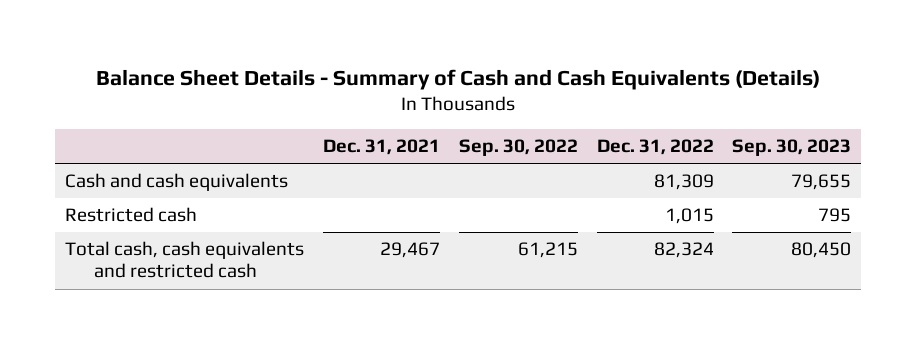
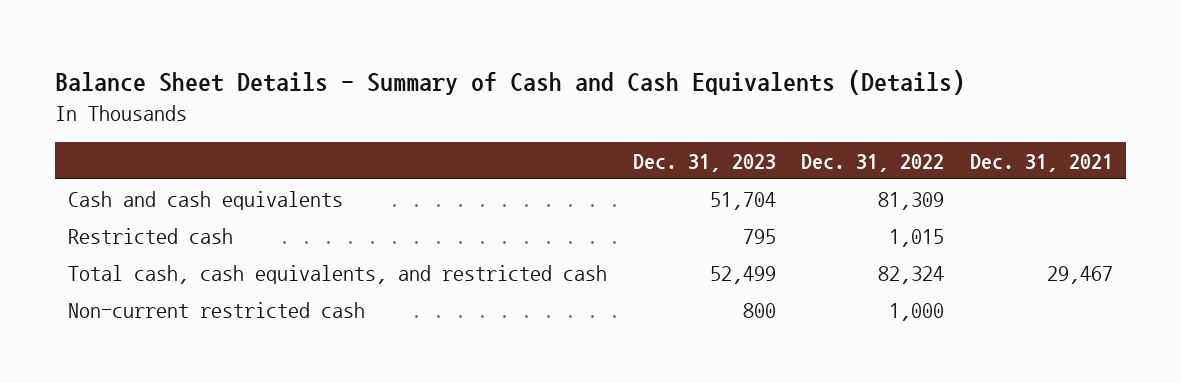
[458,139,578,157] Sep. 30, 2022 -> none
[732,139,852,157] Sep. 30, 2023 -> none
none -> [632,153,776,172] Dec. 31, 2023
[64,241,304,279] Total cash, cash equivalents and restricted cash -> [68,264,608,284] Total cash, cash equivalents, and restricted cash
none -> [68,301,366,318] Non-current restricted cash

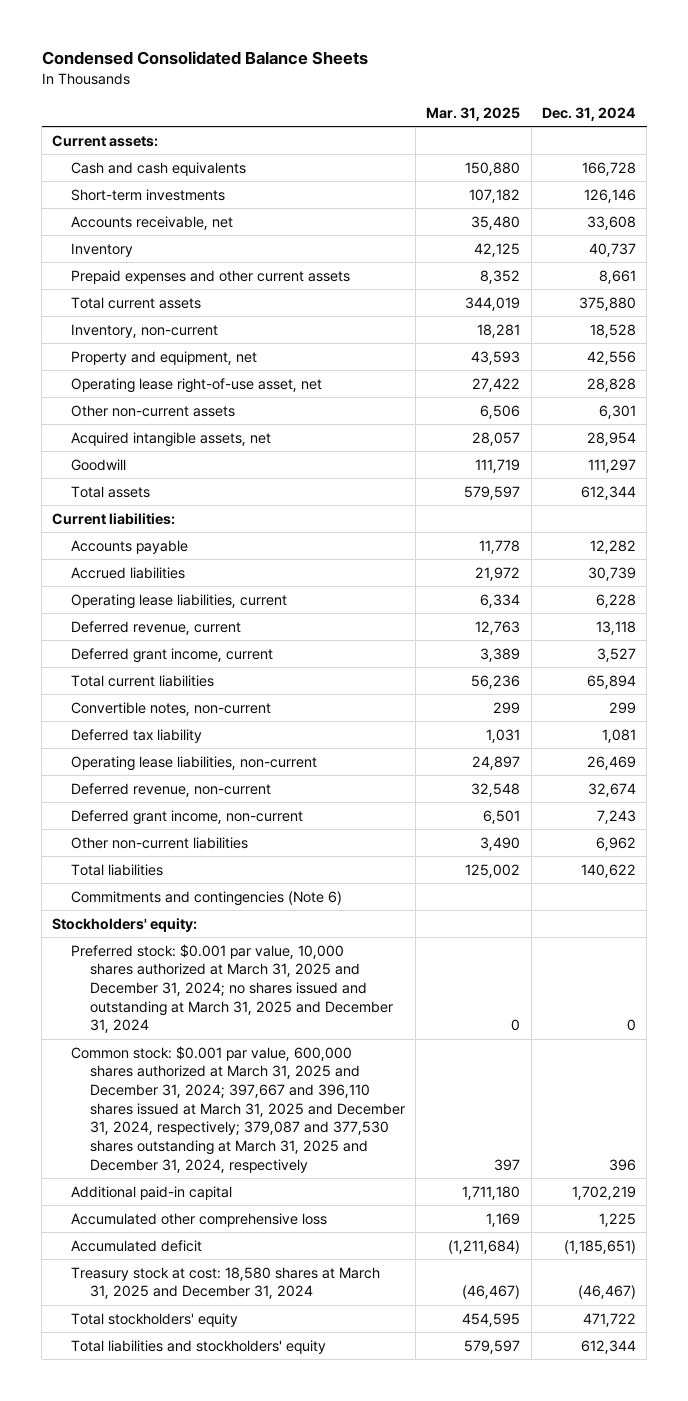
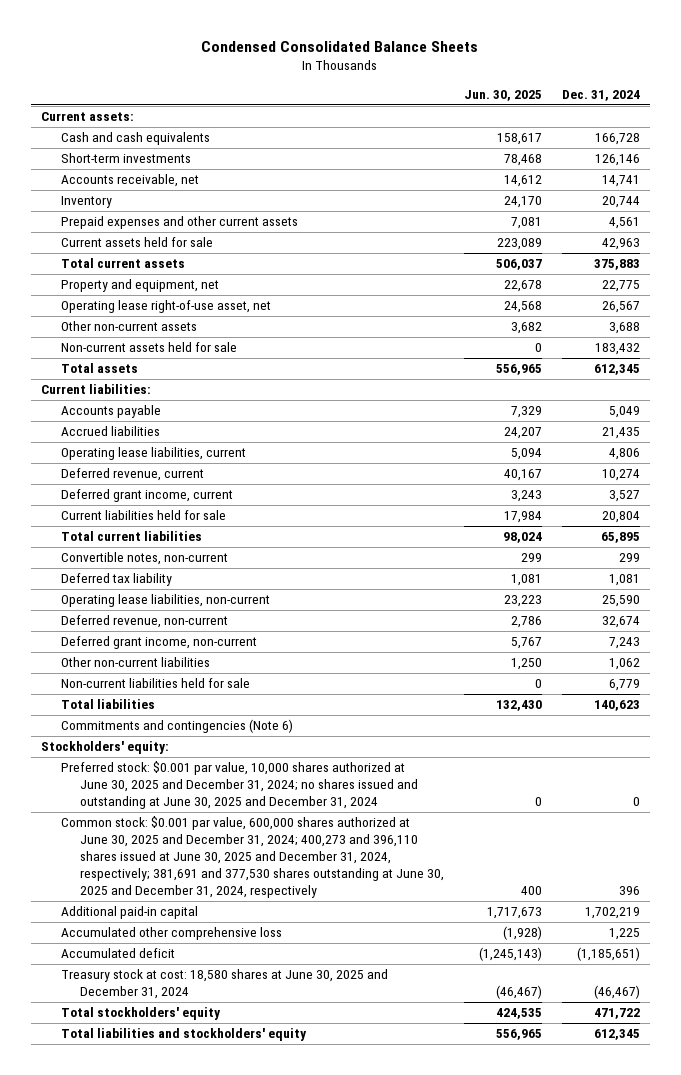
[426,106,521,121] Mar. 31, 2025 -> none
none -> [463,89,542,101] Jun. 30, 2025
[71,323,219,338] Inventory, non-current -> none
[71,431,272,447] Acquired intangible assets, net -> none
[71,458,127,471] Goodwill -> none
[586,215,636,230] 33,608 -> [601,175,640,188] 14,741
[588,242,636,257] 40,737 -> [601,196,640,209] 20,744
[598,269,636,284] 8,661 -> [608,217,640,230] 4,561
none -> [60,237,213,248] Current assets held for sale
[578,296,636,311] 375,880 -> [593,259,640,271] 375,883
[586,350,636,365] 42,556 -> [601,280,640,293] 22,775
[586,377,636,392] 28,828 -> [601,301,640,314] 26,567
[598,404,636,419] 6,301 -> [608,322,640,335] 3,688
none -> [60,342,237,353] Non-current assets held for sale
[580,485,636,500] 612,344 -> [593,364,640,376] 612,345
[589,539,636,554] 12,282 -> [608,406,640,419] 5,049
[587,566,636,581] 30,739 -> [601,427,640,440] 21,435
[595,593,636,608] 6,228 -> [608,448,640,461] 4,806
[595,620,636,635] 13,118 -> [601,469,640,482] 10,274
none -> [60,510,226,521] Current liabilities held for sale
[586,674,636,689] 65,894 -> [600,532,640,544] 65,895
[586,755,636,770] 26,469 -> [601,595,640,608] 25,590
[595,836,636,851] 6,962 -> [608,658,640,671] 1,062
none -> [60,678,250,689] Non-current liabilities held for sale
[580,863,636,878] 140,622 -> [593,700,640,712] 140,623
[71,943,393,1034] Preferred stock: $0.001 par value, 10,000 shares authorized at March 31, 2025 and December 31, 2024; no shares issued and outstanding at March 31, 2025 and December 31, 2024 -> [60,761,419,810] Preferred stock: $0.001 par value, 10,000 shares authorized at June 30, 2025 and December 31, 2024; no shares issued and outstanding at June 30, 2025 and December 31, 2024
[71,1045,405,1173] Common stock: $0.001 par value, 600,000 shares authorized at March 31, 2025 and December 31, 2024; 397,667 and 396,110 shares issued at March 31, 2025 and December 31, 2024, respectively; 379,087 and 377,530 shares outstanding at March 31, 2025 and December 31, 2024, respectively -> [60,816,445,898] Common stock: $0.001 par value, 600,000 shares authorized at June 30, 2025 and December 31, 2024; 400,273 and 396,110 shares issued at June 30, 2025 and December 31, 2024, respectively; 381,691 and 377,530 shares outstanding at June 30, 2025 and December 31, 2024, respectively
[71,1266,381,1300] Treasury stock at cost: 18,580 shares at March 31, 2025 and December 31, 2024 -> [60,969,388,1000] Treasury stock at cost: 18,580 shares at June 30, 2025 and December 31, 2024
[580,1339,636,1354] 612,344 -> [593,1029,640,1041] 612,345

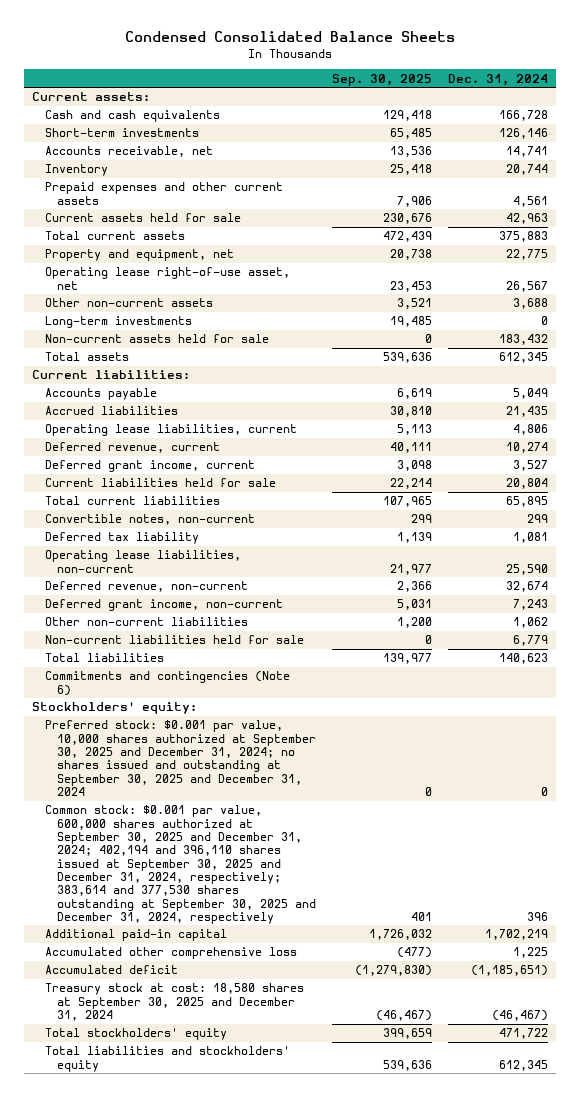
[463,89,542,101] Jun. 30, 2025 -> none
none -> [332,73,433,86] Sep. 30, 2025
none -> [44,316,192,329] Long-term investments
[60,761,419,810] Preferred stock: $0.001 par value, 10,000 shares authorized at June 30, 2025 and December 31, 2024; no shares issued and outstanding at June 30, 2025 and December 31, 2024 -> [44,720,316,796] Preferred stock: $0.001 par value, 10,000 shares authorized at September 30, 2025 and December 31, 2024; no shares issued and outstanding at September 30, 2025 and December 31, 2024
[60,816,445,898] Common stock: $0.001 par value, 600,000 shares authorized at June 30, 2025 and December 31, 2024; 400,273 and 396,110 shares issued at June 30, 2025 and December 31, 2024, respectively; 381,691 and 377,530 shares outstanding at June 30, 2025 and December 31, 2024, respectively -> [44,805,316,924] Common stock: $0.001 par value, 600,000 shares authorized at September 30, 2025 and December 31, 2024; 402,194 and 396,110 shares issued at September 30, 2025 and December 31, 2024, respectively; 383,614 and 377,530 shares outstanding at September 30, 2025 and December 31, 2024, respectively
[60,969,388,1000] Treasury stock at cost: 18,580 shares at June 30, 2025 and December 31, 2024 -> [44,983,304,1022] Treasury stock at cost: 18,580 shares at September 30, 2025 and December 31, 2024

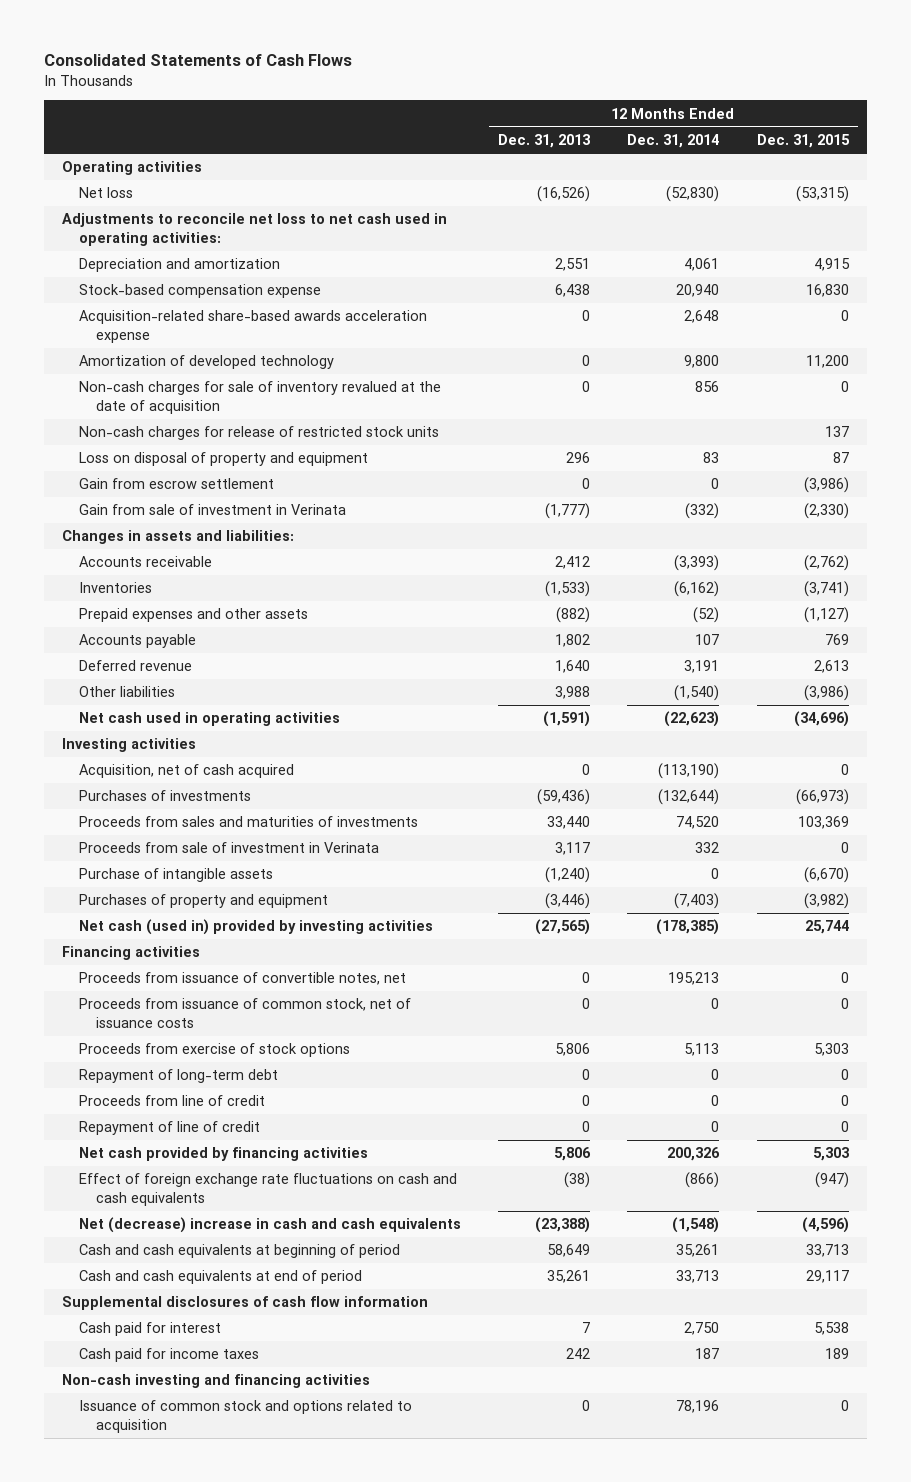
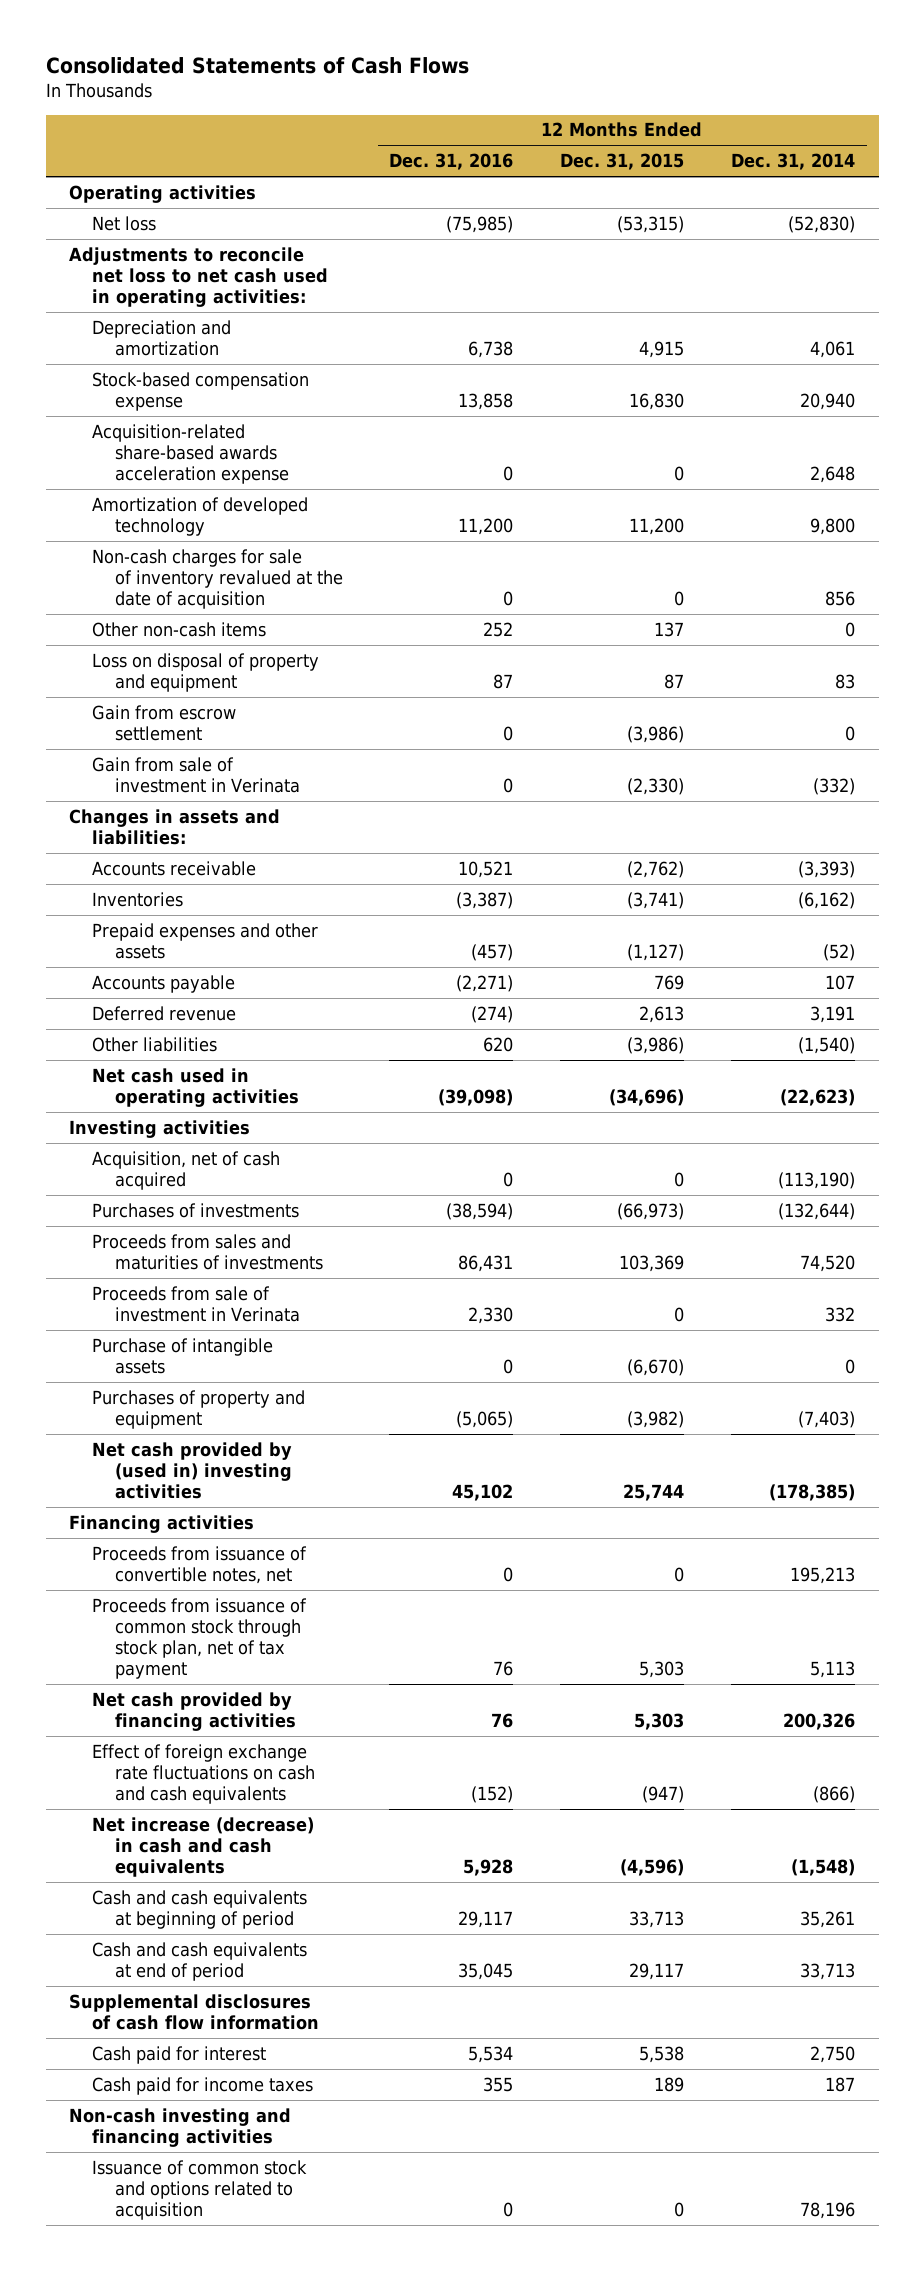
[498,134,591,149] Dec. 31, 2013 -> none
none -> [389,153,514,171] Dec. 31, 2016
[79,426,440,441] Non-cash charges for release of restricted stock units -> none
none -> [91,621,266,637] Other non-cash items
[79,919,434,936] Net cash (used in) provided by investing activities -> [91,1441,292,1500] Net cash provided by (used in) investing activities
[79,998,412,1029] Proceeds from issuance of common stock, net of issuance costs -> none
[79,1069,279,1084] Repayment of long-term debt -> none
[79,1095,266,1107] Proceeds from line of credit -> none
[79,1121,261,1136] Repayment of line of credit -> none
[79,1043,351,1058] Proceeds from exercise of stock options -> [91,1597,307,1680] Proceeds from issuance of common stock through stock plan, net of tax payment
[79,1217,462,1234] Net (decrease) increase in cash and cash equivalents -> [91,1816,314,1878] Net increase (decrease) in cash and cash equivalents

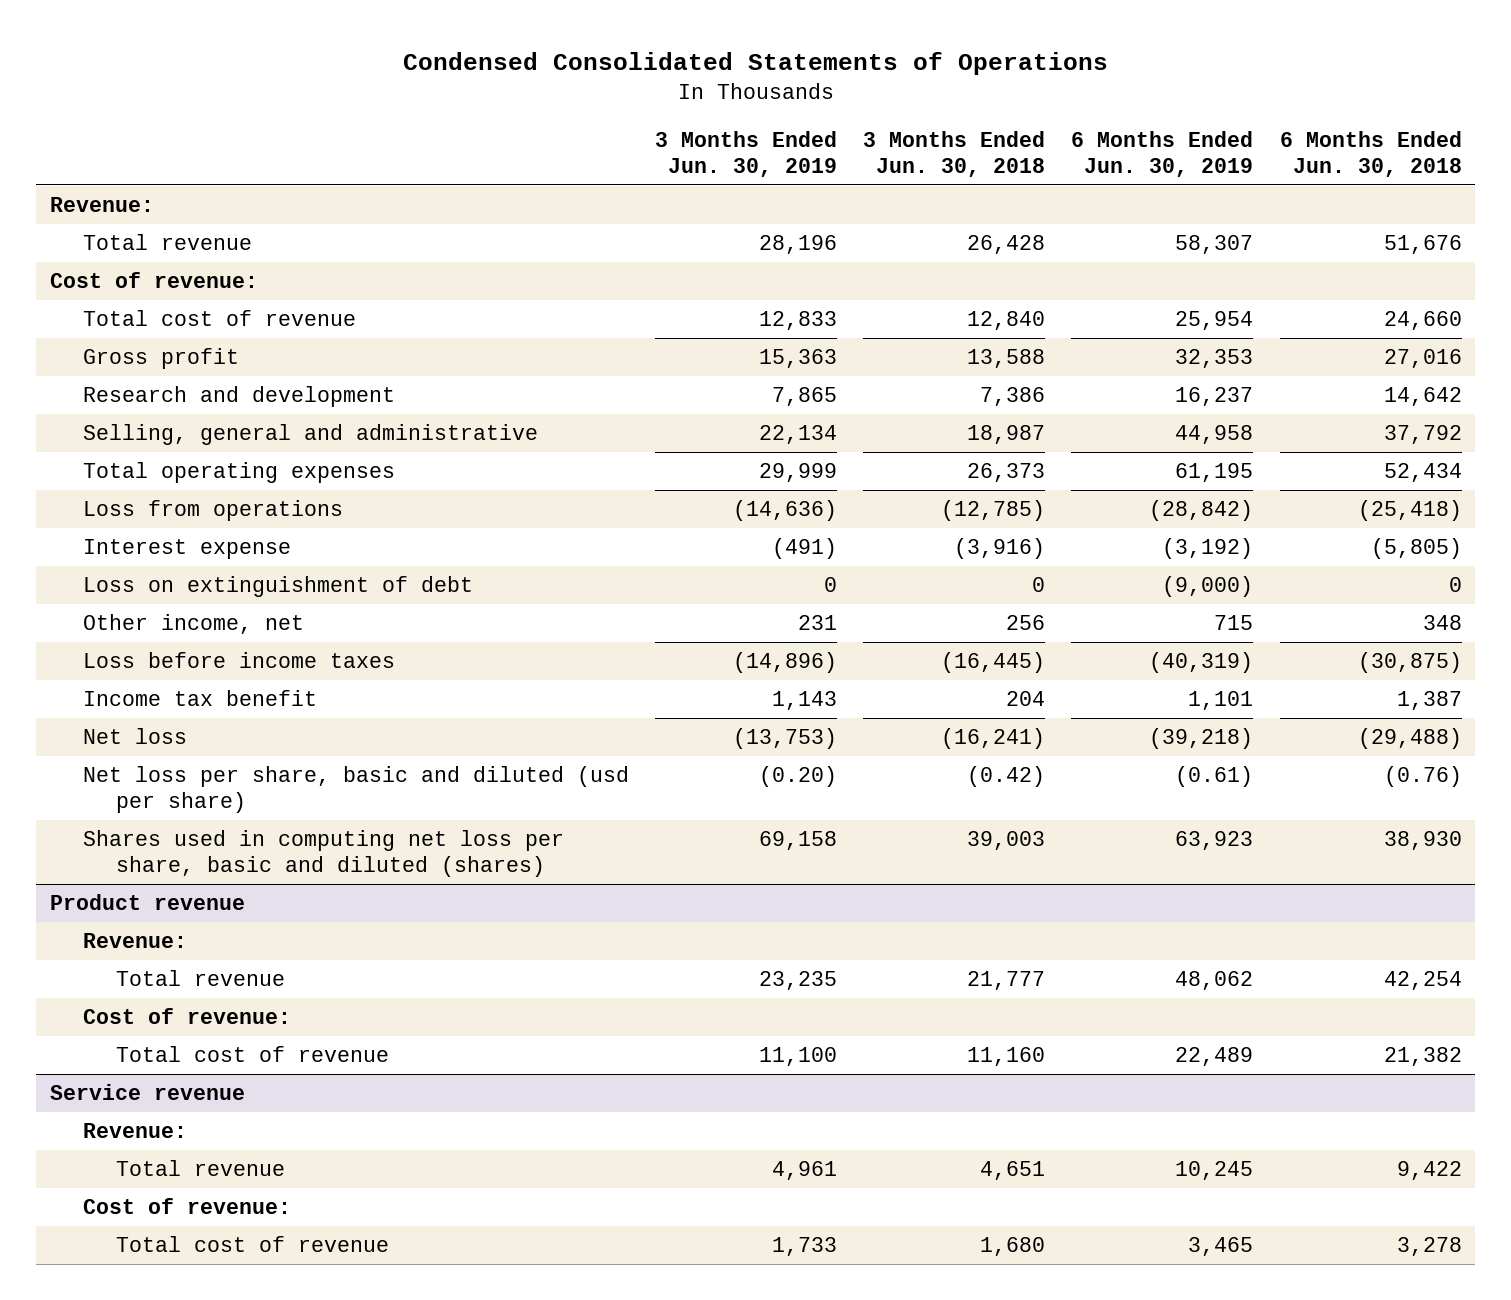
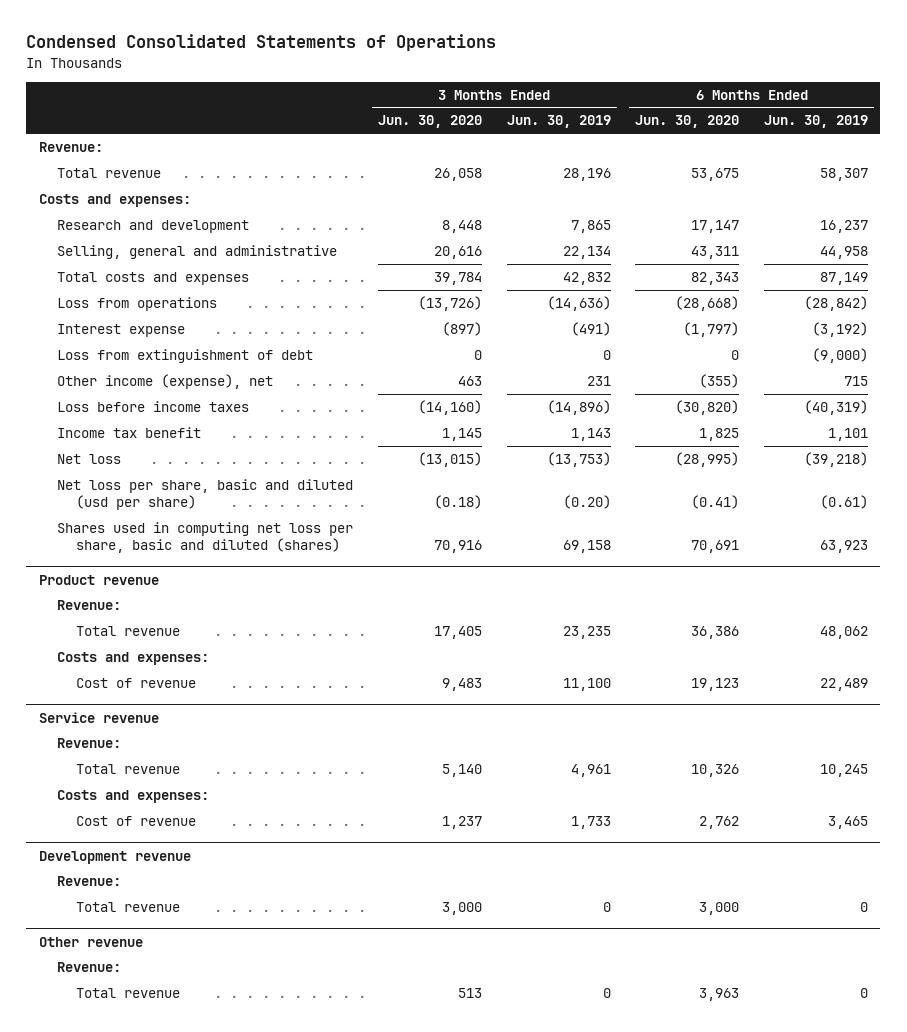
[863,130,1046,177] 3 Months Ended Jun. 30, 2018 -> none
[1279,130,1462,177] 6 Months Ended Jun. 30, 2018 -> none
none -> [377,115,482,129] Jun. 30, 2020
none -> [635,115,740,129] Jun. 30, 2020
[82,310,356,327] Total cost of revenue -> none
[82,348,239,370] Gross profit -> none
[49,272,258,289] Cost of revenue: -> [38,194,191,208] Costs and expenses:
[82,462,395,484] Total operating expenses -> none
none -> [57,272,250,286] Total costs and expenses
[82,576,473,598] Loss on extinguishment of debt -> [57,349,314,364] Loss from extinguishment of debt
[82,614,304,635] Other income, net -> [57,374,274,390] Other income (expense), net
[82,1008,291,1025] Cost of revenue: -> [57,652,210,666] Costs and expenses:
[115,1046,389,1063] Total cost of revenue -> [75,678,196,689] Cost of revenue
[82,1198,291,1215] Cost of revenue: -> [57,790,210,804] Costs and expenses:
[115,1236,389,1253] Total cost of revenue -> [75,816,196,827] Cost of revenue
none -> [38,850,191,864] Development revenue
none -> [57,876,122,887] Revenue:
none -> [75,902,180,913] Total revenue
none -> [38,936,143,947] Other revenue
none -> [57,962,122,973] Revenue:
none -> [75,988,180,999] Total revenue

